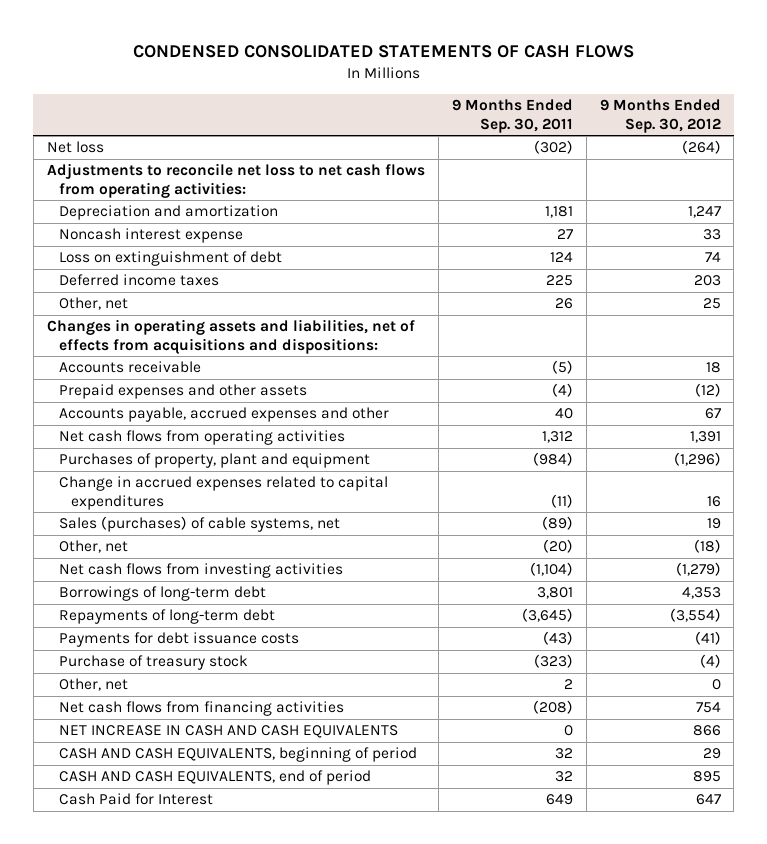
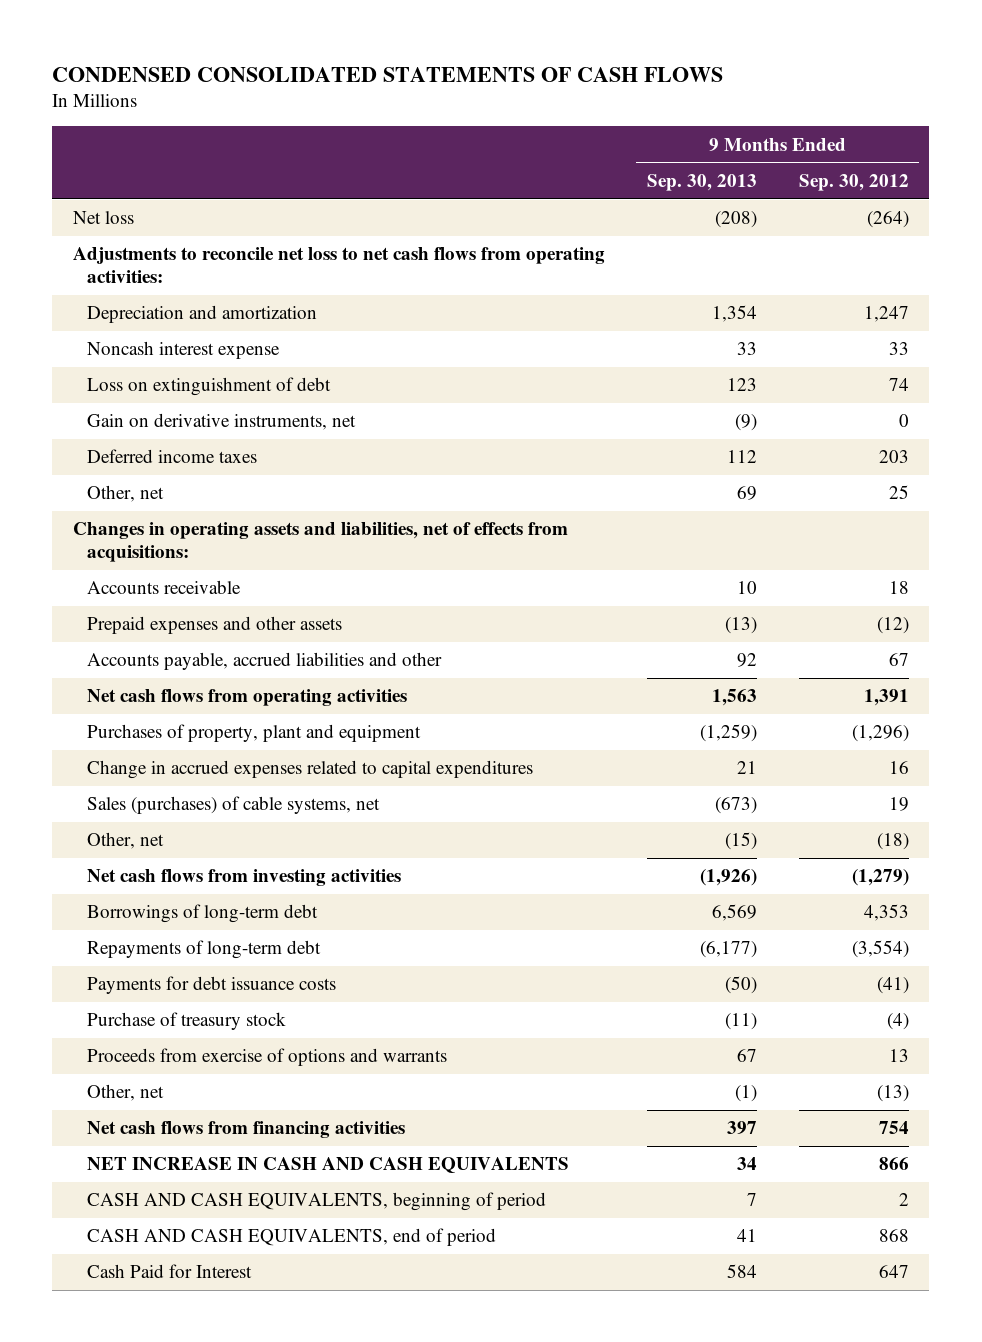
[451,99,573,133] 9 Months Ended Sep. 30, 2011 -> none
none -> [646,173,757,191] Sep. 30, 2013
none -> [86,413,356,431] Gain on derivative instruments, net
[46,319,415,354] Changes in operating assets and liabilities, net of effects from acquisitions and dispositions: -> [73,522,569,563] Changes in operating assets and liabilities, net of effects from acquisitions:
[59,407,390,423] Accounts payable, accrued expenses and other -> [86,652,442,671] Accounts payable, accrued liabilities and other
none -> [86,1048,447,1067] Proceeds from exercise of options and warrants
[711,679,721,691] 0 -> [876,1085,909,1103] (13)
[702,748,721,760] 29 -> [898,1193,909,1207] 2
[692,771,721,783] 895 -> [878,1229,909,1243] 868

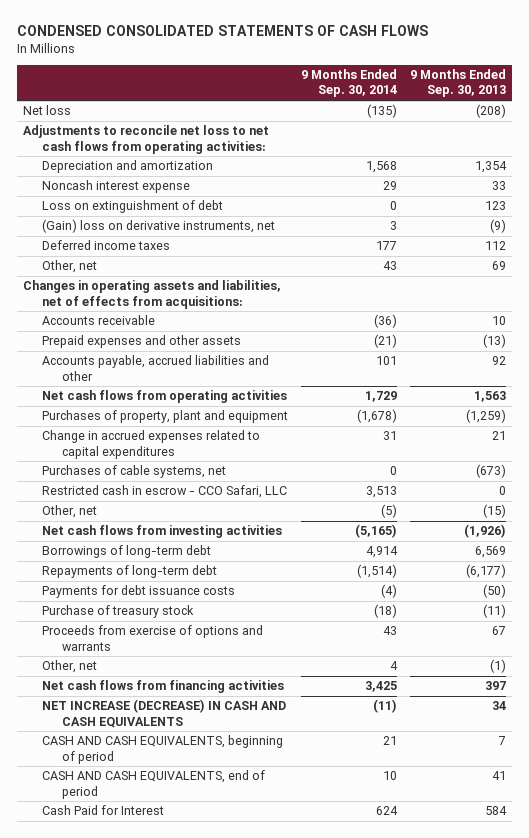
[798,173,909,191] Sep. 30, 2012 -> none
none -> [301,69,398,98] 9 Months Ended Sep. 30, 2014
[86,413,356,431] Gain on derivative instruments, net -> [42,219,276,234] (Gain) loss on derivative instruments, net
[86,796,380,815] Sales (purchases) of cable systems, net -> [42,465,227,479] Purchases of cable systems, net
none -> [42,485,288,499] Restricted cash in escrow - CCO Safari, LLC
[86,1157,569,1174] NET INCREASE IN CASH AND CASH EQUIVALENTS -> [42,699,287,728] NET INCREASE (DECREASE) IN CASH AND CASH EQUIVALENTS

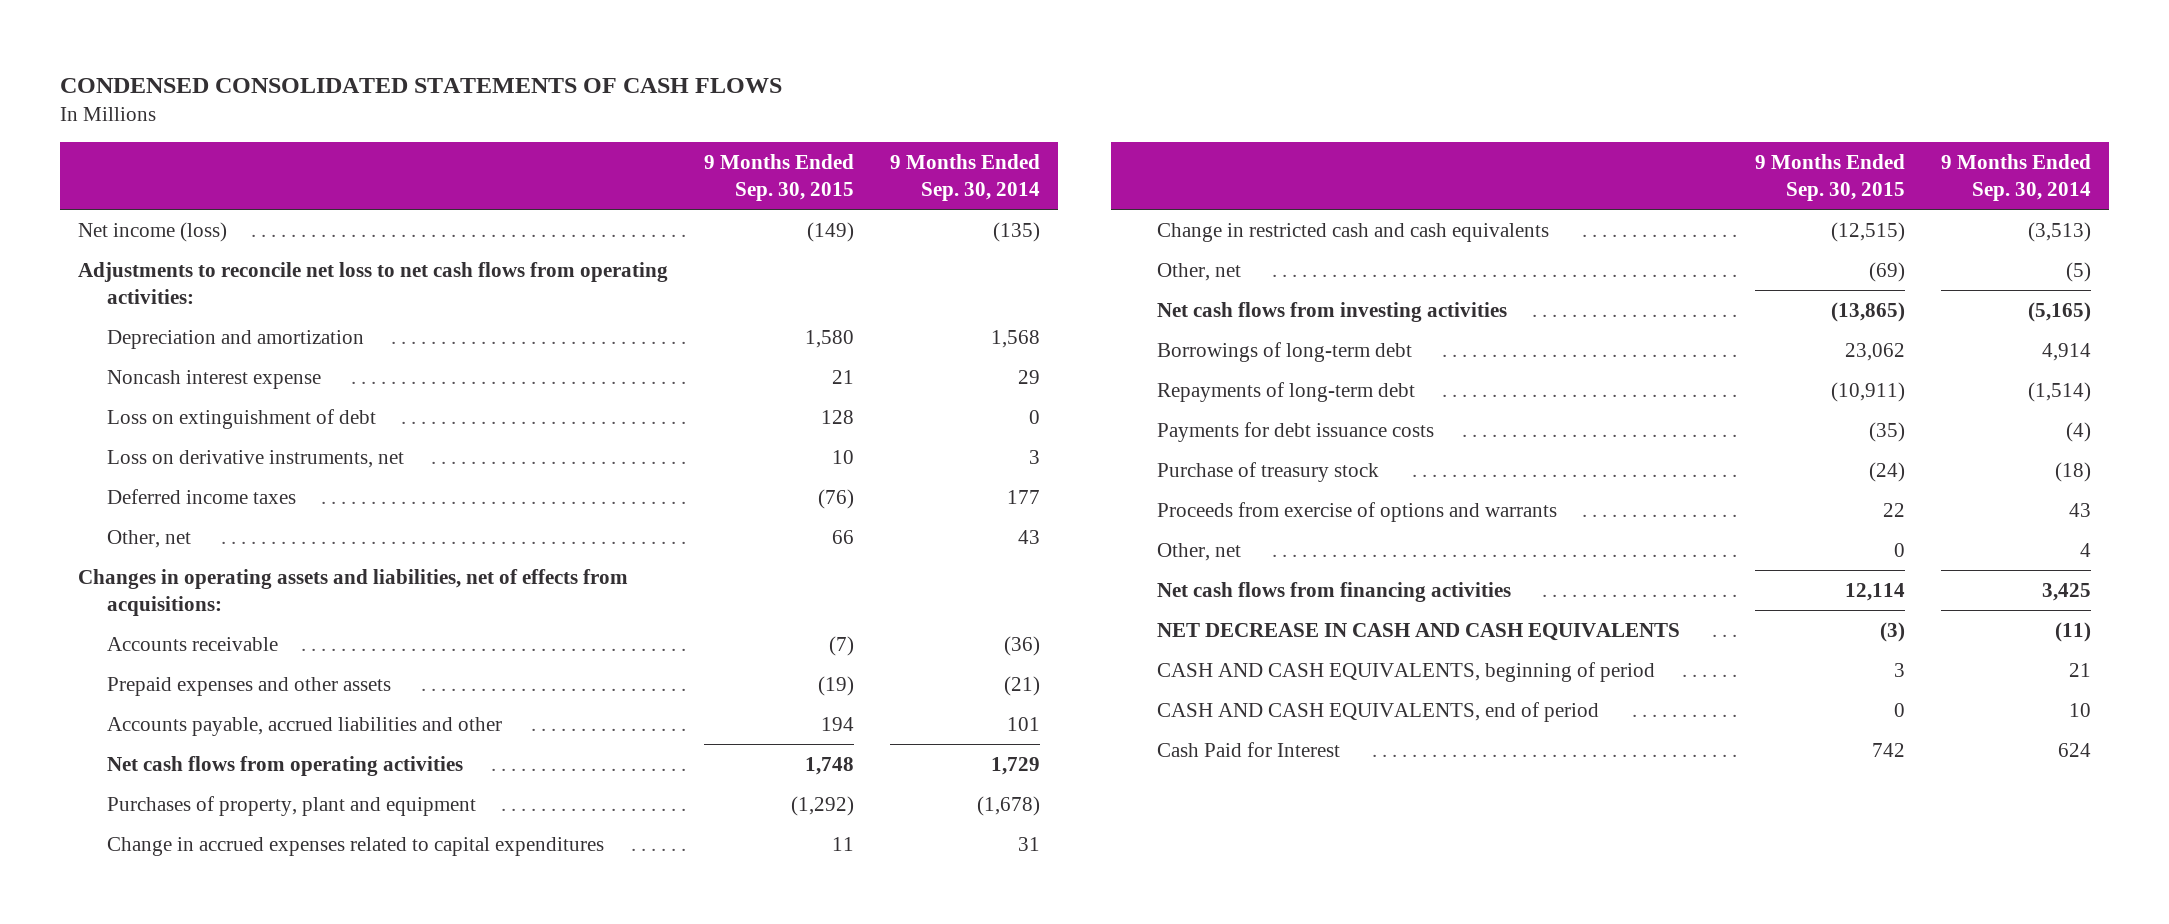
[409,69,506,98] 9 Months Ended Sep. 30, 2013 -> none
none -> [704,154,855,201] 9 Months Ended Sep. 30, 2015
[23,105,72,116] Net loss -> [78,222,228,243] Net income (loss)
[42,219,276,234] (Gain) loss on derivative instruments, net -> [106,450,404,469] Loss on derivative instruments, net
[42,465,227,479] Purchases of cable systems, net -> none
[42,485,288,499] Restricted cash in escrow - CCO Safari, LLC -> [1157,223,1550,243] Change in restricted cash and cash equivalents
[366,486,398,499] 3,513 -> [2027,222,2091,243] (3,513)
[42,699,287,728] NET INCREASE (DECREASE) IN CASH AND CASH EQUIVALENTS -> [1157,623,1681,642] NET DECREASE IN CASH AND CASH EQUIVALENTS

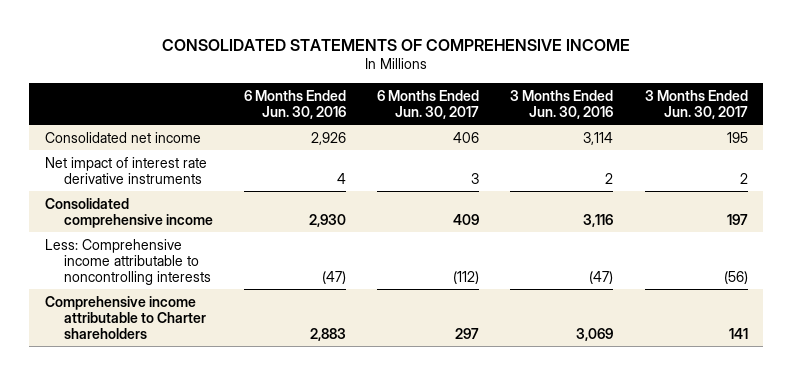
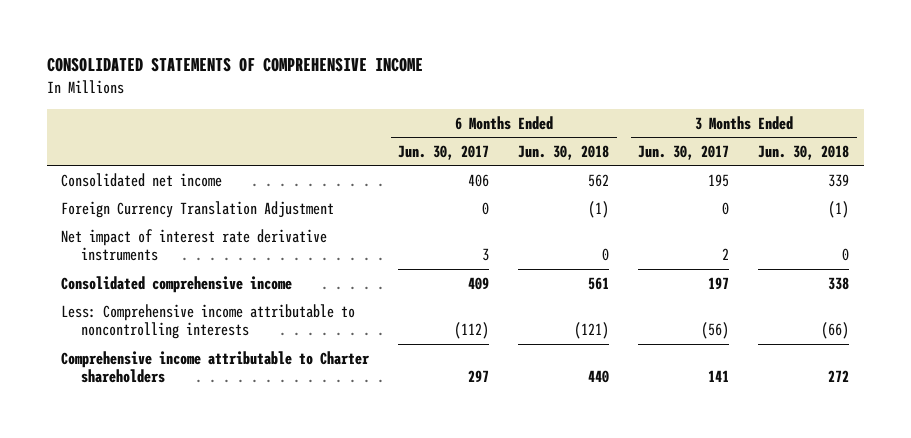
[244,89,347,119] 6 Months Ended Jun. 30, 2016 -> none
[510,89,614,119] 3 Months Ended Jun. 30, 2016 -> none
none -> [518,144,610,160] Jun. 30, 2018
none -> [758,144,850,160] Jun. 30, 2018
none -> [61,200,335,218] Foreign Currency Translation Adjustment

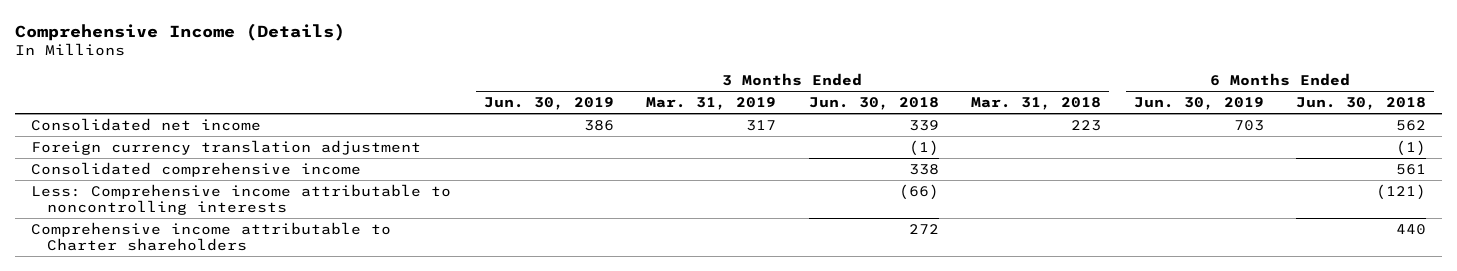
[46,57,423,73] CONSOLIDATED STATEMENTS OF COMPREHENSIVE INCOME -> [14,22,345,41] Comprehensive Income (Details)
[398,144,490,160] Jun. 30, 2017 -> none
[638,144,730,160] Jun. 30, 2017 -> none
none -> [483,97,614,111] Jun. 30, 2019
none -> [646,97,777,111] Mar. 31, 2019
none -> [971,97,1102,111] Mar. 31, 2018
none -> [1133,97,1264,111] Jun. 30, 2019
[61,228,328,262] Net impact of interest rate derivative instruments -> none
[61,200,335,218] Foreign Currency Translation Adjustment -> [31,139,422,155] Foreign currency translation adjustment

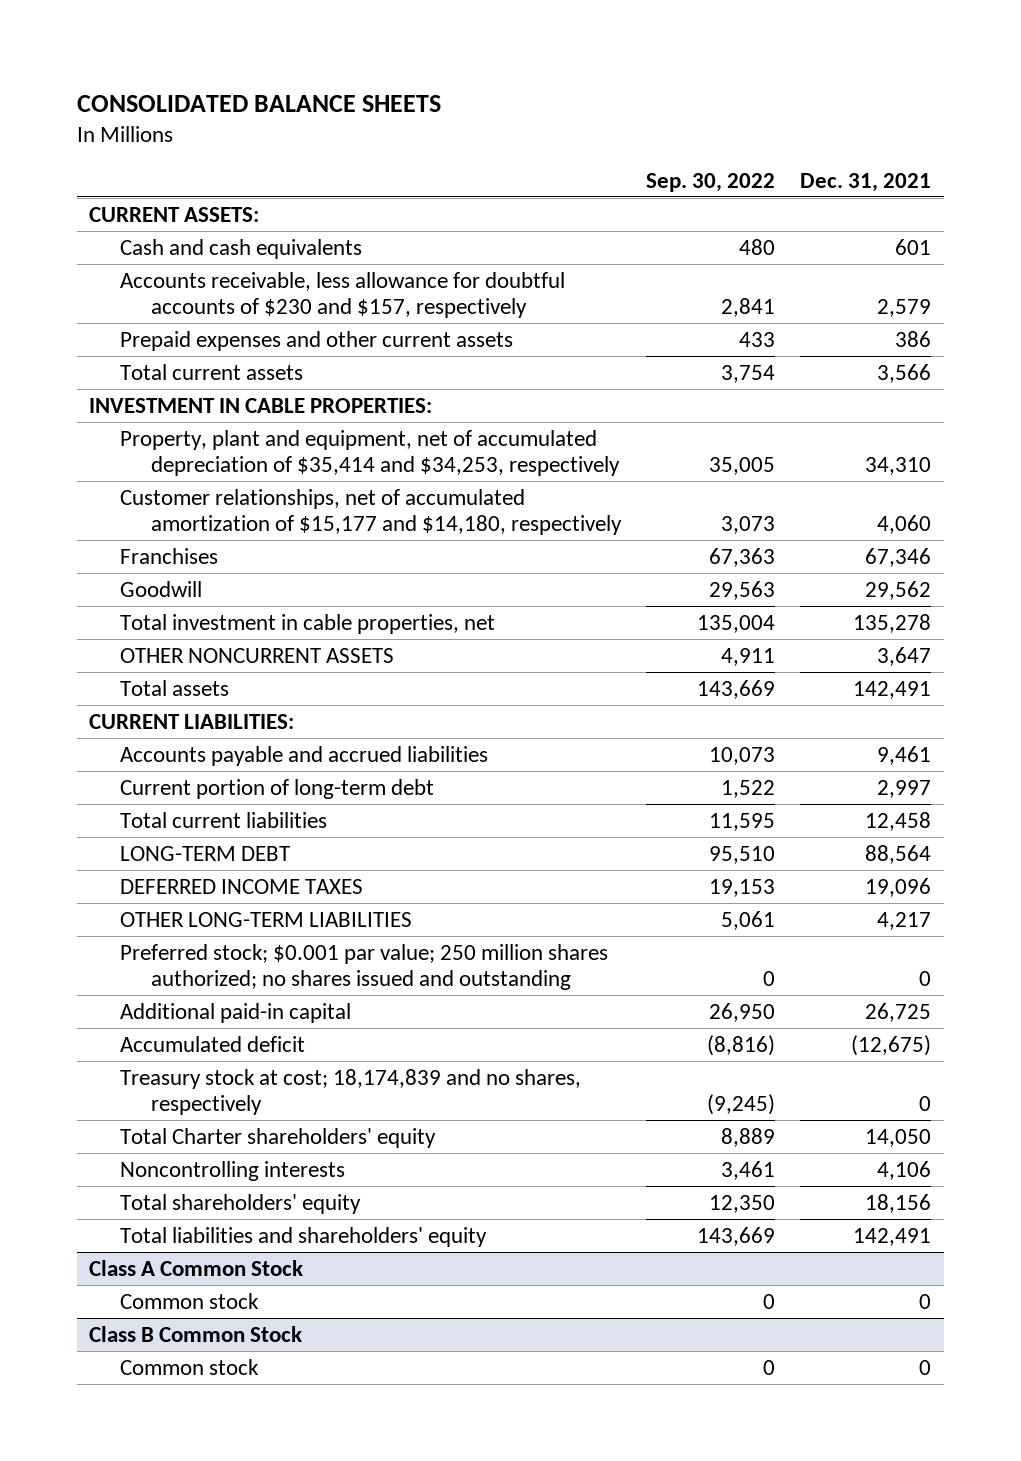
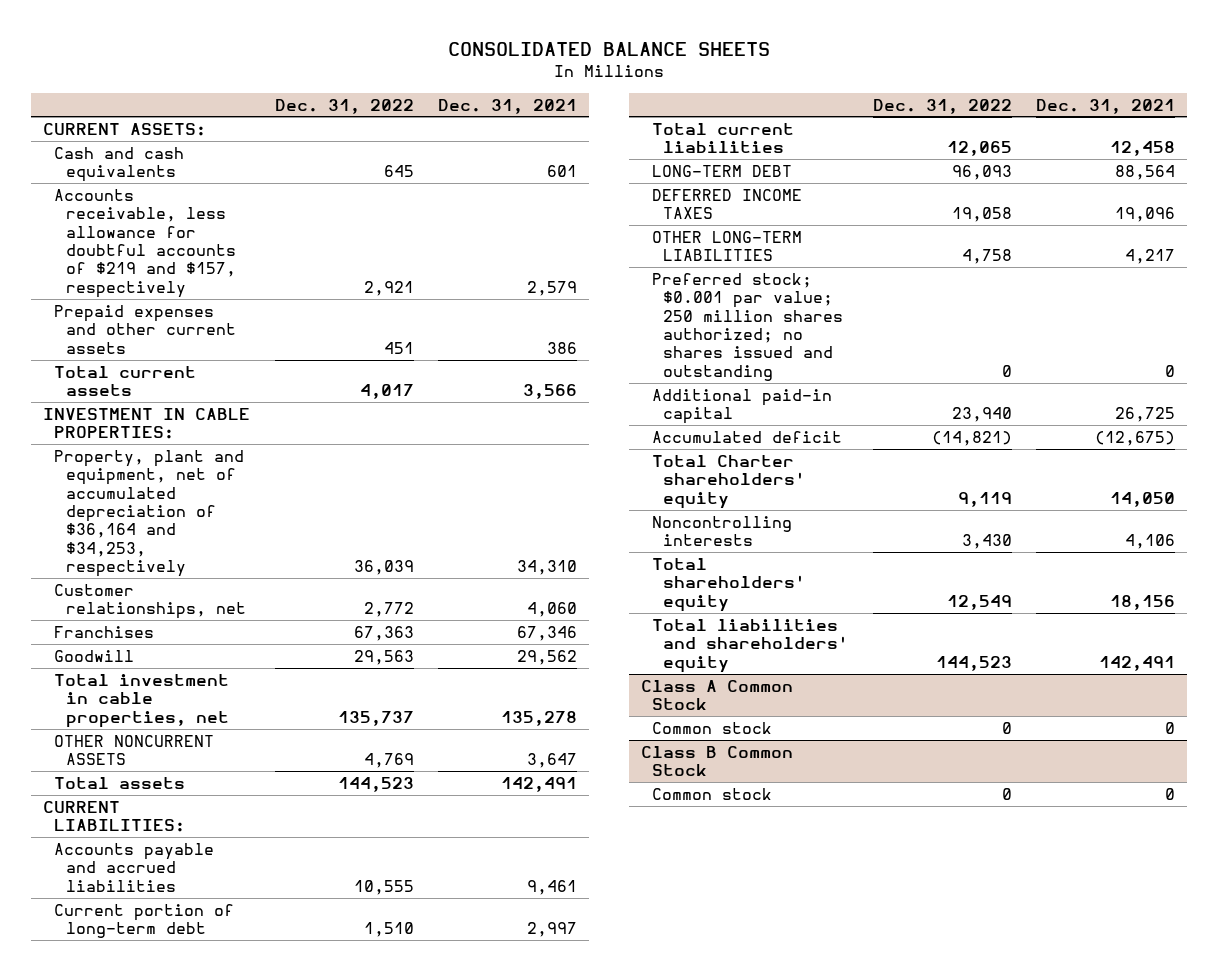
[646,172,776,192] Sep. 30, 2022 -> none
none -> [274,98,414,114] Dec. 31, 2022
[120,271,566,318] Accounts receivable, less allowance for doubtful accounts of $230 and $157, respectively -> [54,188,236,298] Accounts receivable, less allowance for doubtful accounts of $219 and $157, respectively
[120,429,621,476] Property, plant and equipment, net of accumulated depreciation of $35,414 and $34,253, respectively -> [54,449,245,578] Property, plant and equipment, net of accumulated depreciation of $36,164 and $34,253, respectively
[120,488,623,535] Customer relationships, net of accumulated amortization of $15,177 and $14,180, respectively -> [54,583,246,620] Customer relationships, net
[120,1068,582,1115] Treasury stock at cost; 18,174,839 and no shares, respectively -> none

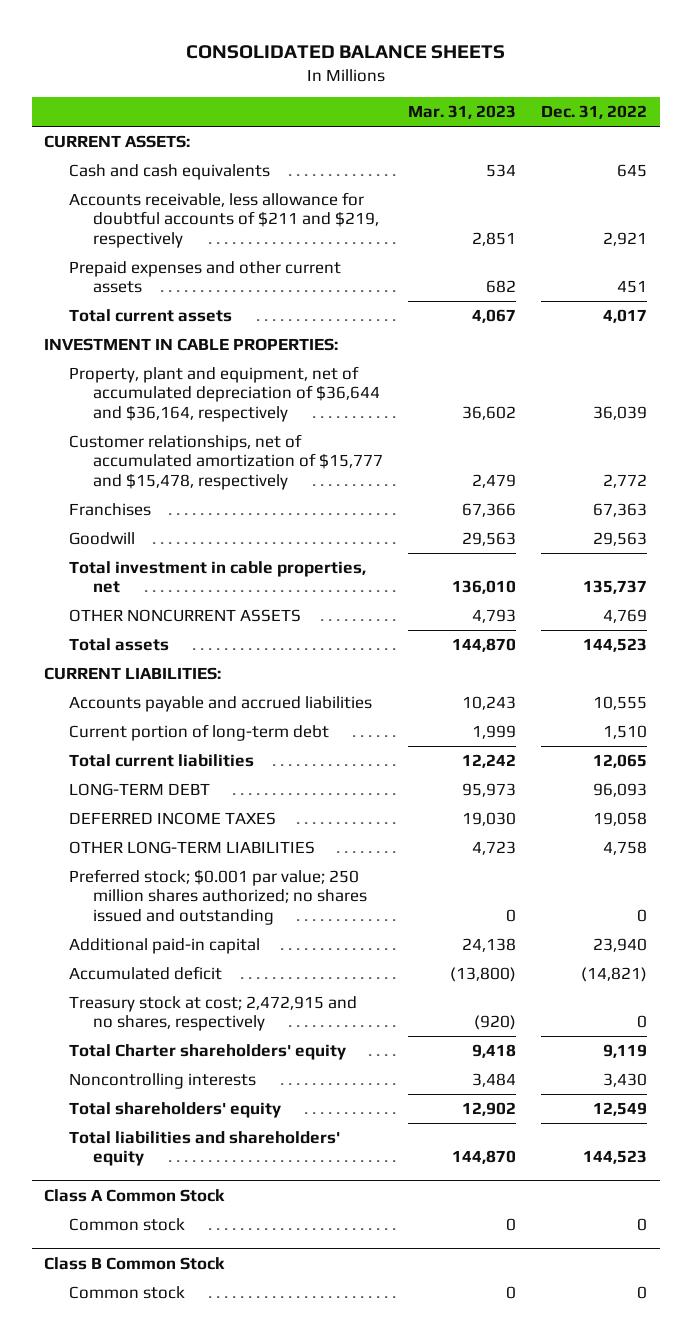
[438,98,578,114] Dec. 31, 2021 -> none
none -> [408,105,517,120] Mar. 31, 2023
[54,188,236,298] Accounts receivable, less allowance for doubtful accounts of $219 and $157, respectively -> [68,191,380,249] Accounts receivable, less allowance for doubtful accounts of $211 and $219, respectively
[54,449,245,578] Property, plant and equipment, net of accumulated depreciation of $36,164 and $34,253, respectively -> [68,365,381,423] Property, plant and equipment, net of accumulated depreciation of $36,644 and $36,164, respectively
[54,583,246,620] Customer relationships, net -> [68,433,384,491] Customer relationships, net of accumulated amortization of $15,777 and $15,478, respectively
none -> [68,995,357,1032] Treasury stock at cost; 2,472,915 and no shares, respectively

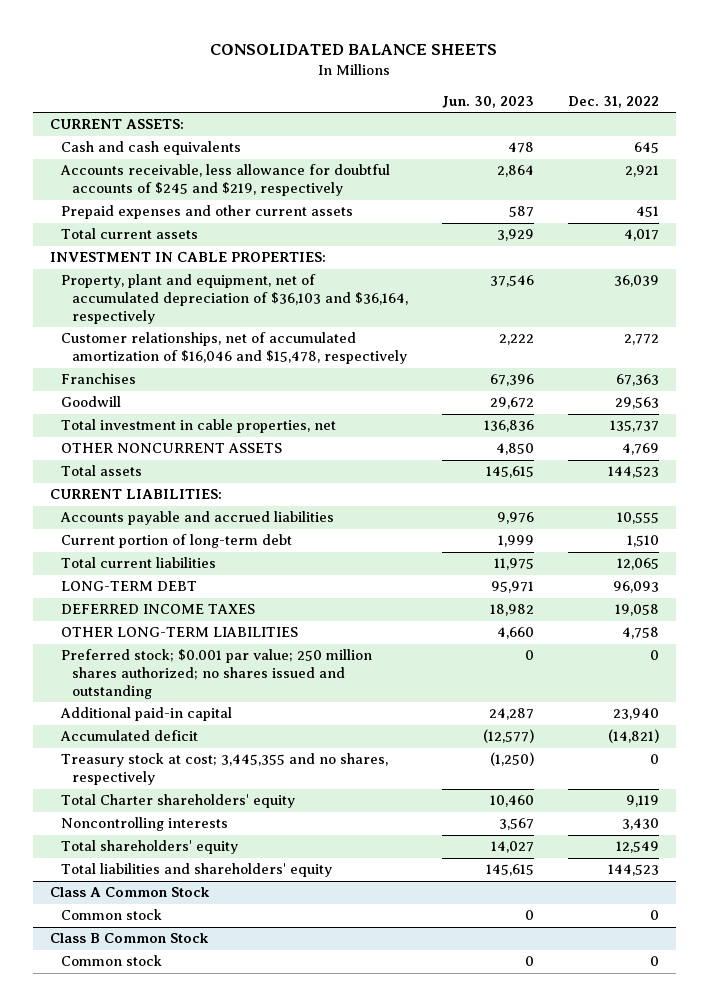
[408,105,517,120] Mar. 31, 2023 -> none
none -> [441,95,534,108] Jun. 30, 2023
[68,191,380,249] Accounts receivable, less allowance for doubtful accounts of $211 and $219, respectively -> [59,164,390,197] Accounts receivable, less allowance for doubtful accounts of $245 and $219, respectively
[68,365,381,423] Property, plant and equipment, net of accumulated depreciation of $36,644 and $36,164, respectively -> [60,274,408,325] Property, plant and equipment, net of accumulated depreciation of $36,103 and $36,164, respectively
[68,433,384,491] Customer relationships, net of accumulated amortization of $15,777 and $15,478, respectively -> [60,332,407,365] Customer relationships, net of accumulated amortization of $16,046 and $15,478, respectively
[68,995,357,1032] Treasury stock at cost; 2,472,915 and no shares, respectively -> [60,753,388,786] Treasury stock at cost; 3,445,355 and no shares, respectively

